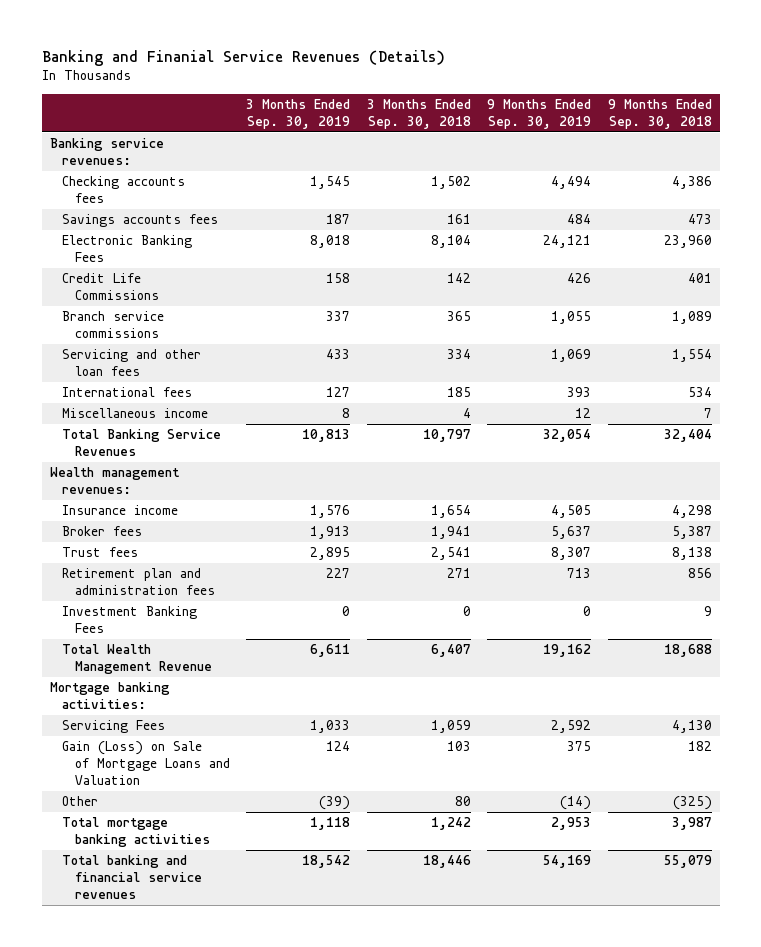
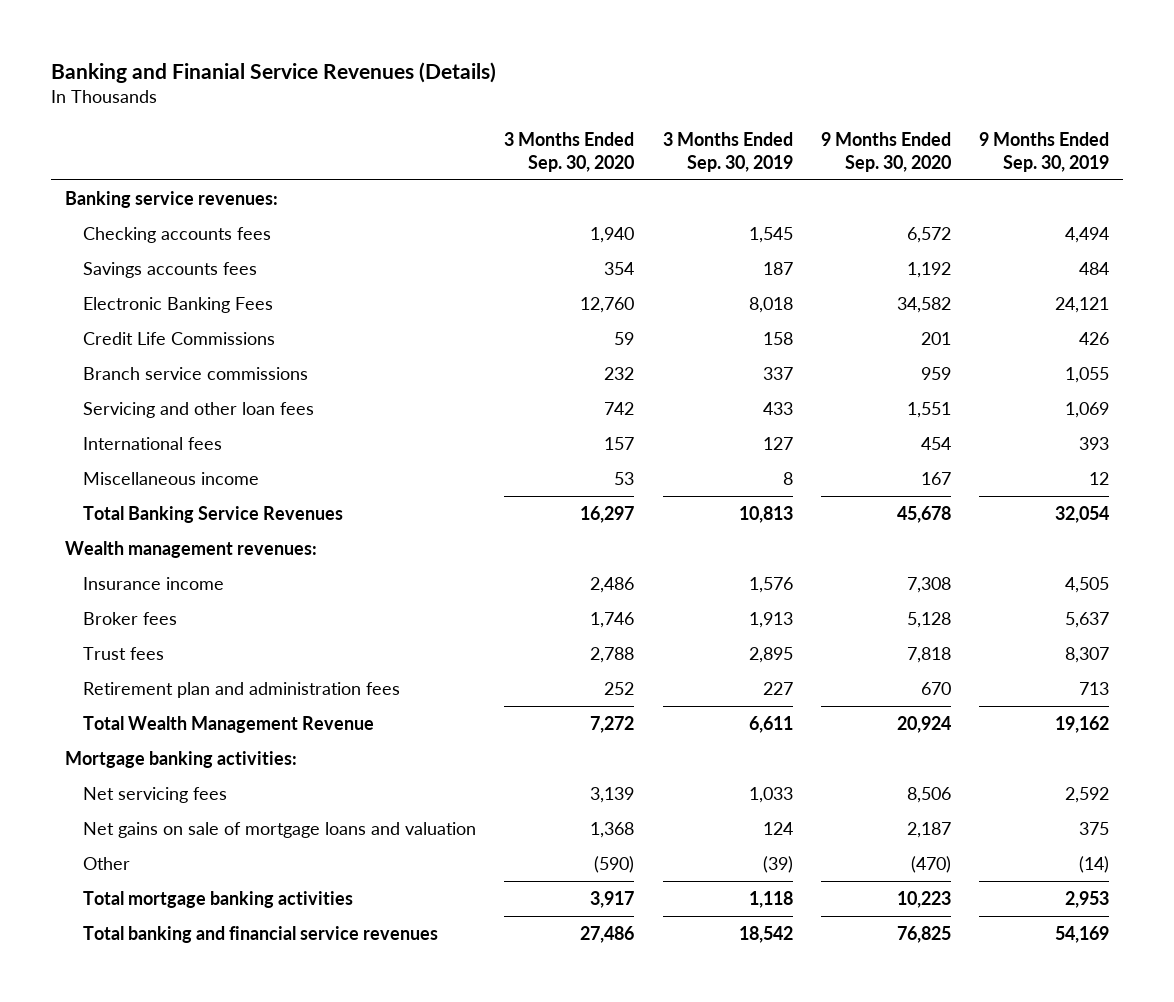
[366,98,471,129] 3 Months Ended Sep. 30, 2018 -> none
[607,98,712,129] 9 Months Ended Sep. 30, 2018 -> none
none -> [504,131,635,172] 3 Months Ended Sep. 30, 2020
none -> [821,131,952,172] 9 Months Ended Sep. 30, 2020
[62,606,198,634] Investment Banking Fees -> none
[62,720,166,734] Servicing Fees -> [83,787,228,804] Net servicing fees
[62,741,230,786] Gain (Loss) on Sale of Mortgage Loans and Valuation -> [83,822,477,839] Net gains on sale of mortgage loans and valuation

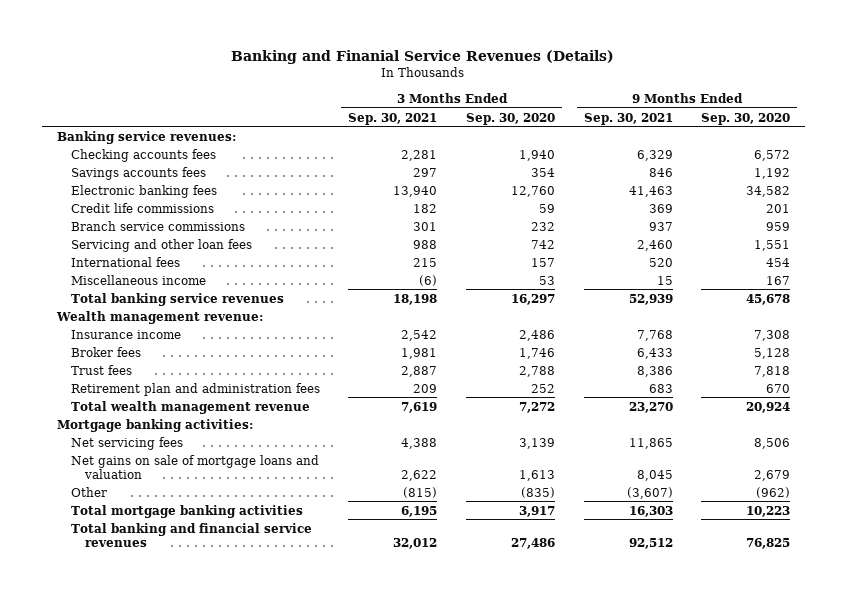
[662,131,793,172] 3 Months Ended Sep. 30, 2019 -> none
[979,131,1110,172] 9 Months Ended Sep. 30, 2019 -> none
none -> [348,112,438,125] Sep. 30, 2021
none -> [583,112,673,125] Sep. 30, 2021
[83,297,274,314] Electronic Banking Fees -> [70,184,217,198] Electronic banking fees
[83,332,276,346] Credit Life Commissions -> [70,202,214,213] Credit life commissions
[83,506,344,524] Total Banking Service Revenues -> [70,292,284,306] Total banking service revenues
[64,541,317,559] Wealth management revenues: -> [55,310,263,324] Wealth management revenue:
[83,716,375,734] Total Wealth Management Revenue -> [70,400,310,414] Total wealth management revenue
[590,822,635,839] 1,368 -> [519,469,556,481] 1,613
[907,822,952,839] 2,187 -> [754,469,791,481] 2,679
[594,856,635,874] (590) -> [521,486,556,498] (835)
[911,856,952,874] (470) -> [756,486,791,498] (962)

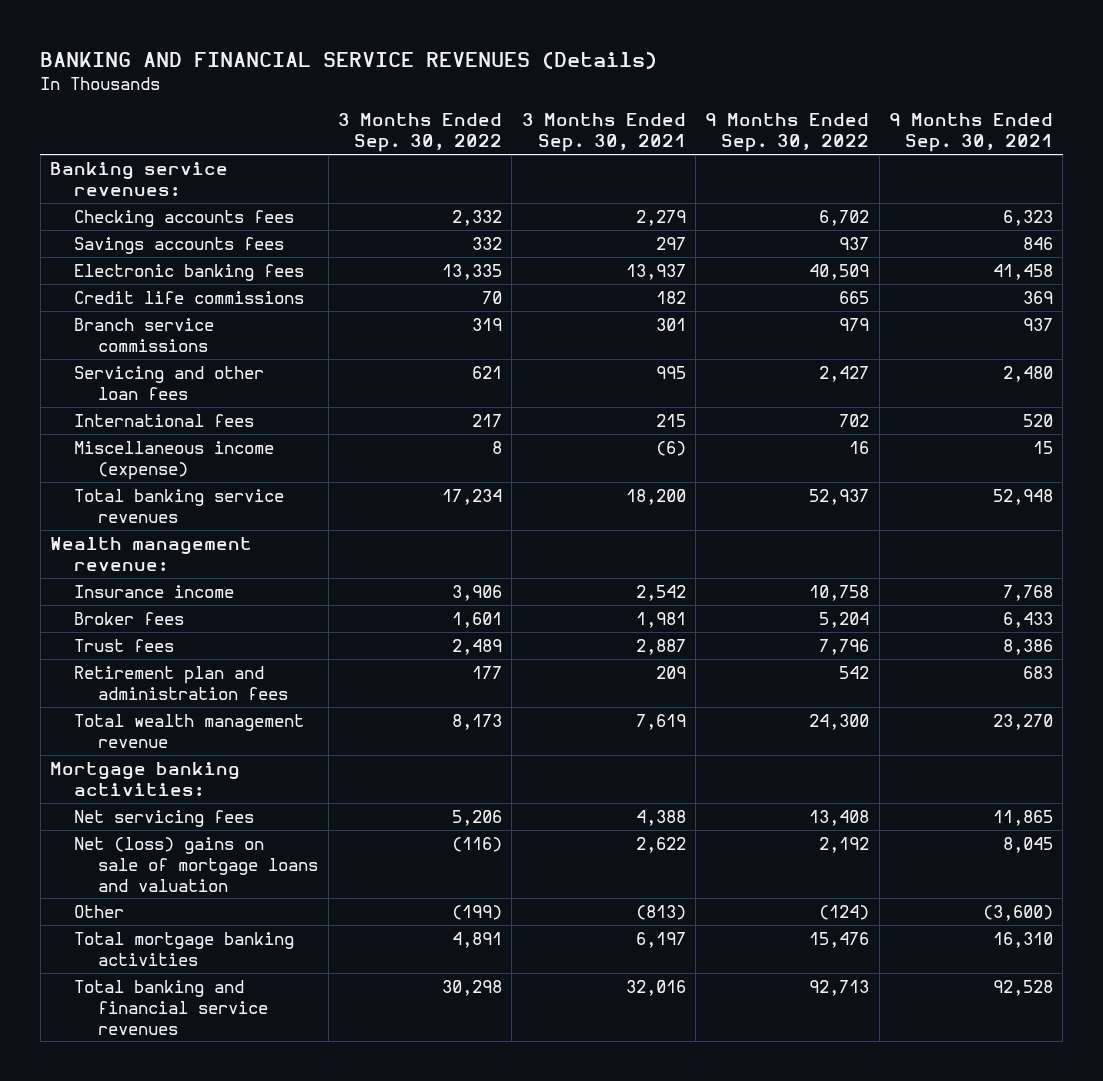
[231,50,615,65] Banking and Finanial Service Revenues (Details) -> [40,51,658,69] BANKING AND FINANCIAL SERVICE REVENUES (Details)
[466,112,556,125] Sep. 30, 2020 -> none
[701,112,791,125] Sep. 30, 2020 -> none
none -> [337,113,502,153] 3 Months Ended Sep. 30, 2022
none -> [705,113,870,153] 9 Months Ended Sep. 30, 2022
[401,149,438,161] 2,281 -> [635,209,686,226] 2,279
[636,149,673,161] 6,329 -> [1003,209,1054,226] 6,323
[393,185,438,197] 13,940 -> [625,263,686,280] 13,937
[628,185,673,197] 41,463 -> [993,263,1054,280] 41,458
[413,239,438,249] 988 -> [655,365,686,379] 995
[636,239,673,251] 2,460 -> [1003,365,1054,382] 2,480
[70,274,206,285] Miscellaneous income -> [74,440,275,480] Miscellaneous income (expense)
[393,293,438,305] 18,198 -> [625,488,686,505] 18,200
[628,293,673,305] 52,939 -> [993,488,1054,505] 52,948
[70,454,319,479] Net gains on sale of mortgage loans and valuation -> [74,836,319,892] Net (loss) gains on sale of mortgage loans and valuation
[403,486,438,498] (815) -> [635,904,686,920] (813)
[626,486,673,499] (3,607) -> [983,904,1054,921] (3,600)
[401,505,438,517] 6,195 -> [635,931,686,948] 6,197
[628,505,673,517] 16,303 -> [993,931,1054,948] 16,310
[393,537,438,549] 32,012 -> [625,979,686,996] 32,016
[628,537,673,549] 92,512 -> [993,979,1054,996] 92,528

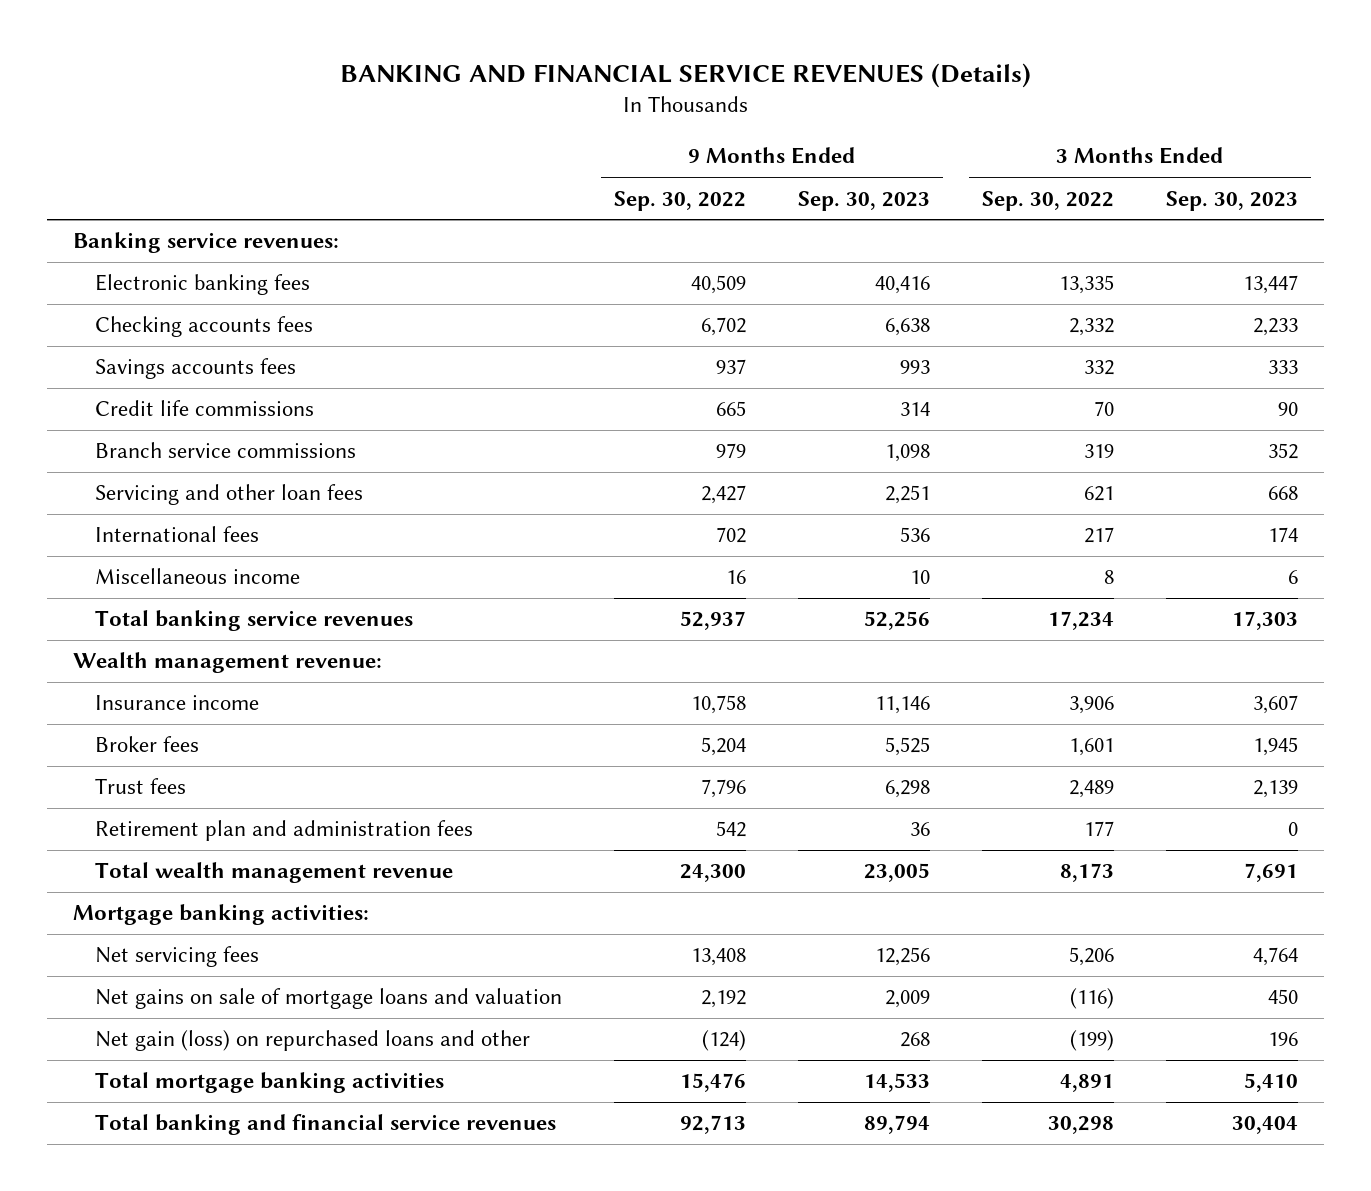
[521,113,686,153] 3 Months Ended Sep. 30, 2021 -> none
[889,113,1054,153] 9 Months Ended Sep. 30, 2021 -> none
none -> [798,190,931,211] Sep. 30, 2023
none -> [1166,190,1299,211] Sep. 30, 2023
[74,263,305,281] Electronic banking fees -> [95,274,311,296] Electronic banking fees
[74,440,275,480] Miscellaneous income (expense) -> [95,568,301,585] Miscellaneous income
[74,836,319,892] Net (loss) gains on sale of mortgage loans and valuation -> [95,988,563,1010] Net gains on sale of mortgage loans and valuation
[74,904,125,918] Other -> [95,1030,531,1052] Net gain (loss) on repurchased loans and other

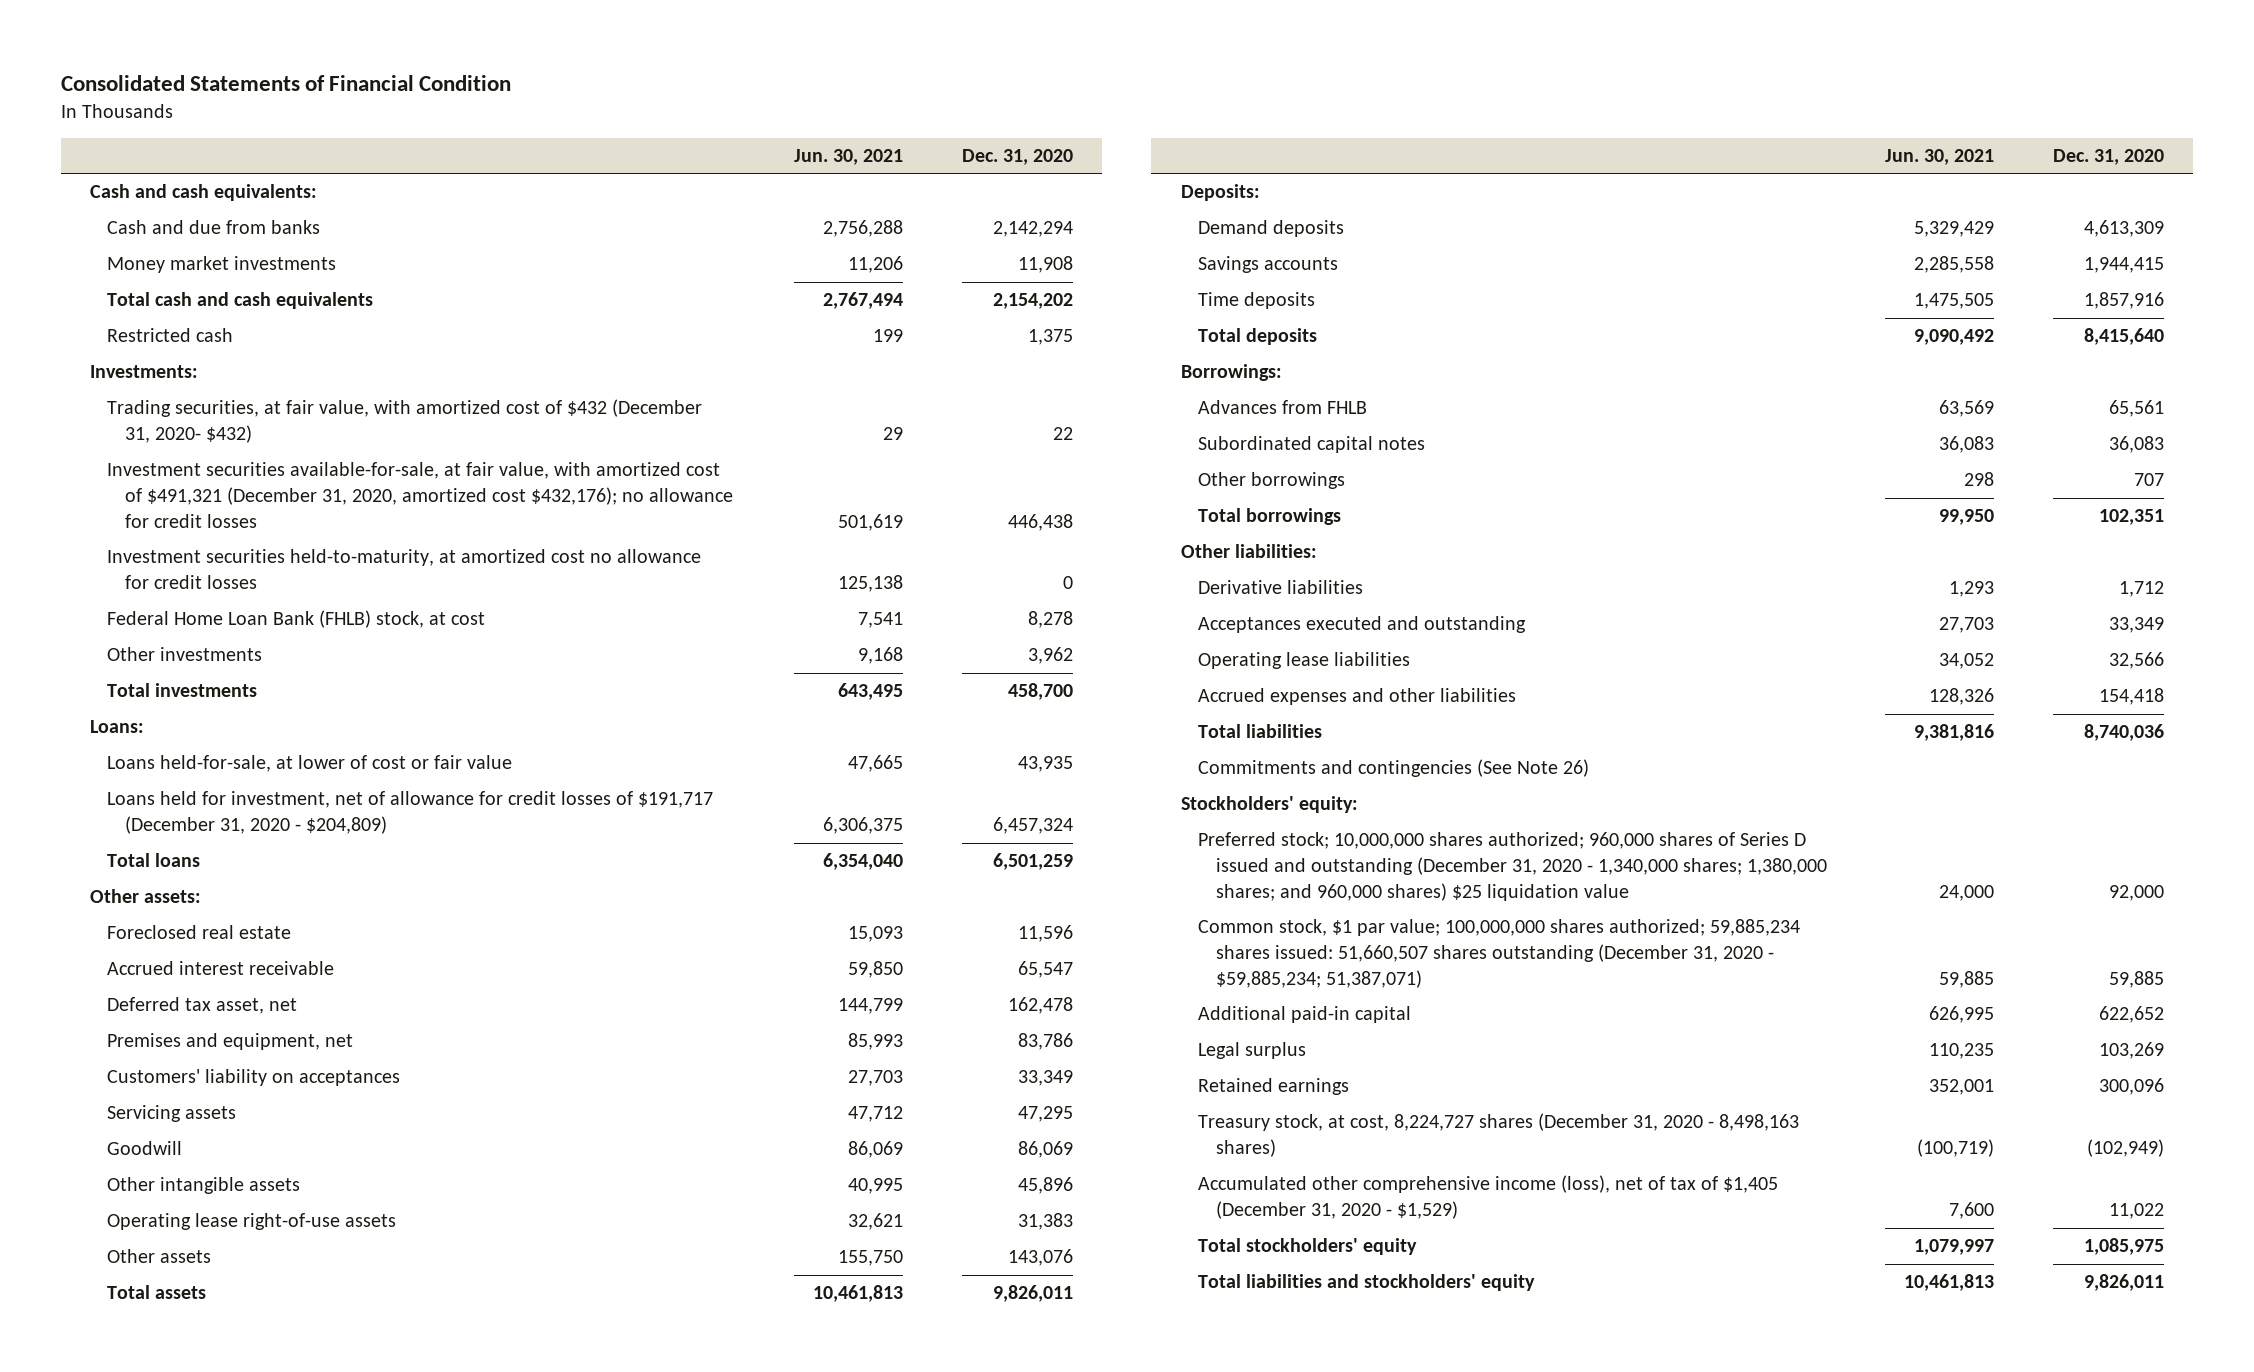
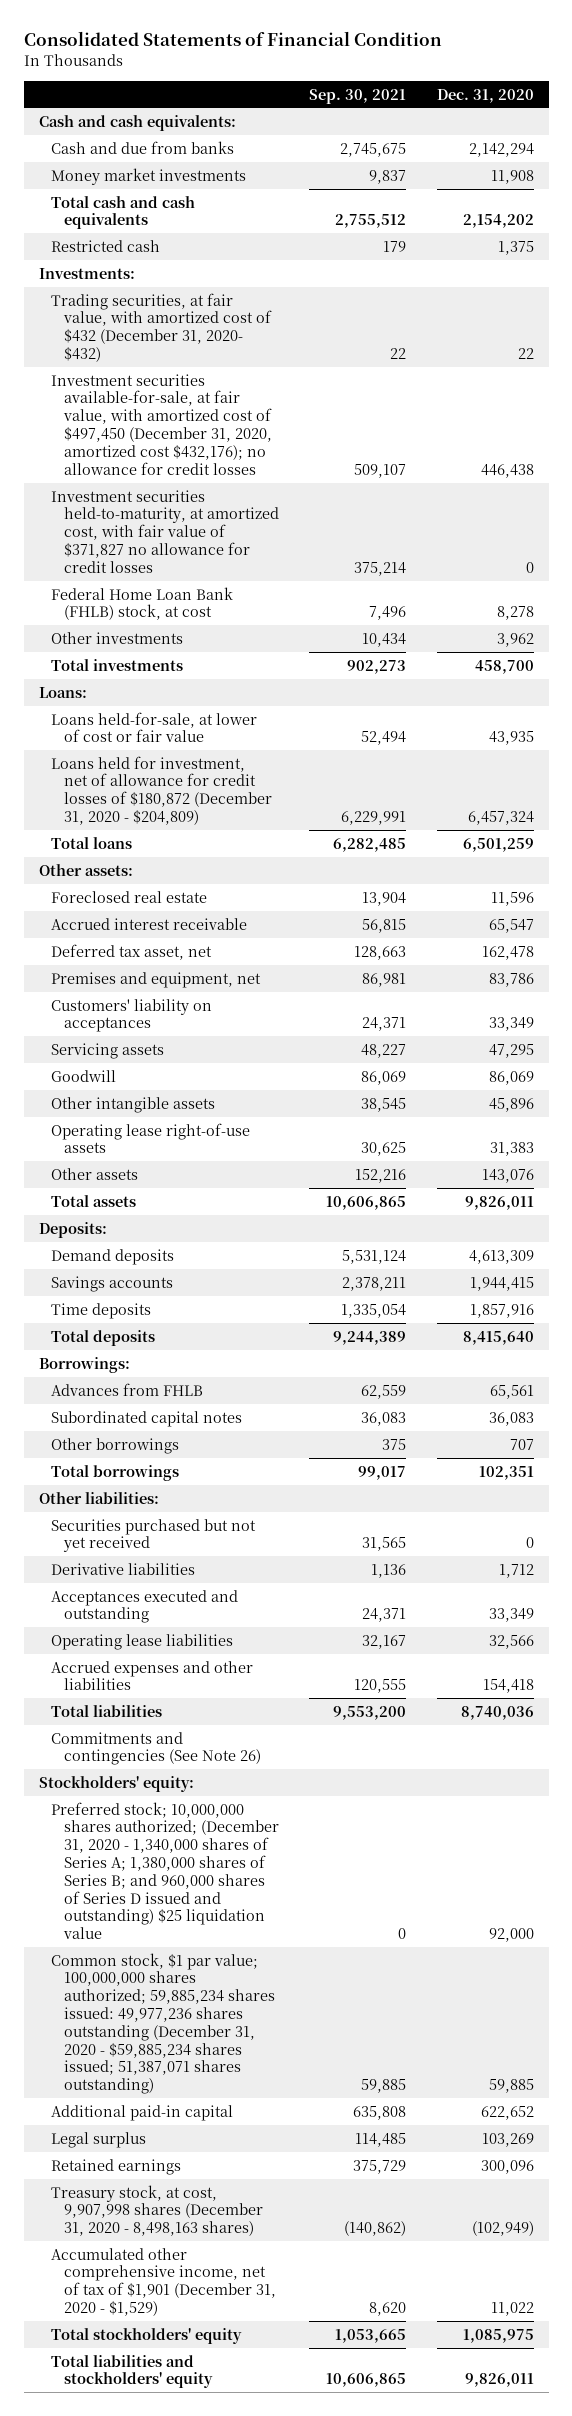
[794,148,904,165] Jun. 30, 2021 -> none
none -> [309,88,407,104] Sep. 30, 2021
[107,462,733,528] Investment securities available-for-sale, at fair value, with amortized cost of $491,321 (December 31, 2020, amortized cost $432,176); no allowance for credit losses -> [51,373,272,475] Investment securities available-for-sale, at fair value, with amortized cost of $497,450 (December 31, 2020, amortized cost $432,176); no allowance for credit losses
[107,549,702,589] Investment securities held-to-maturity, at amortized cost no allowance for credit losses -> [51,489,279,573] Investment securities held-to-maturity, at amortized cost, with fair value of $371,827 no allowance for credit losses
[107,791,714,834] Loans held for investment, net of allowance for credit losses of $191,717 (December 31, 2020 - $204,809) -> [51,755,272,826] Loans held for investment, net of allowance for credit losses of $180,872 (December 31, 2020 - $204,809)
none -> [51,1518,257,1553] Securities purchased but not yet received
[1198,832,1827,901] Preferred stock; 10,000,000 shares authorized; 960,000 shares of Series D issued and outstanding (December 31, 2020 - 1,340,000 shares; 1,380,000 shares; and 960,000 shares) $25 liquidation value -> [51,1801,279,1940] Preferred stock; 10,000,000 shares authorized; (December 31, 2020 - 1,340,000 shares of Series A; 1,380,000 shares of Series B; and 960,000 shares of Series D issued and outstanding) $25 liquidation value
[1198,919,1801,988] Common stock, $1 par value; 100,000,000 shares authorized; 59,885,234 shares issued: 51,660,507 shares outstanding (December 31, 2020 - $59,885,234; 51,387,071) -> [51,1952,275,2095] Common stock, $1 par value; 100,000,000 shares authorized; 59,885,234 shares issued: 49,977,236 shares outstanding (December 31, 2020 - $59,885,234 shares issued; 51,387,071 shares outstanding)
[1198,1113,1800,1157] Treasury stock, at cost, 8,224,727 shares (December 31, 2020 - 8,498,163 shares) -> [51,2184,263,2237] Treasury stock, at cost, 9,907,998 shares (December 31, 2020 - 8,498,163 shares)
[1198,1175,1779,1219] Accumulated other comprehensive income (loss), net of tax of $1,405 (December 31, 2020 - $1,529) -> [51,2247,276,2317] Accumulated other comprehensive income, net of tax of $1,901 (December 31, 2020 - $1,529)

